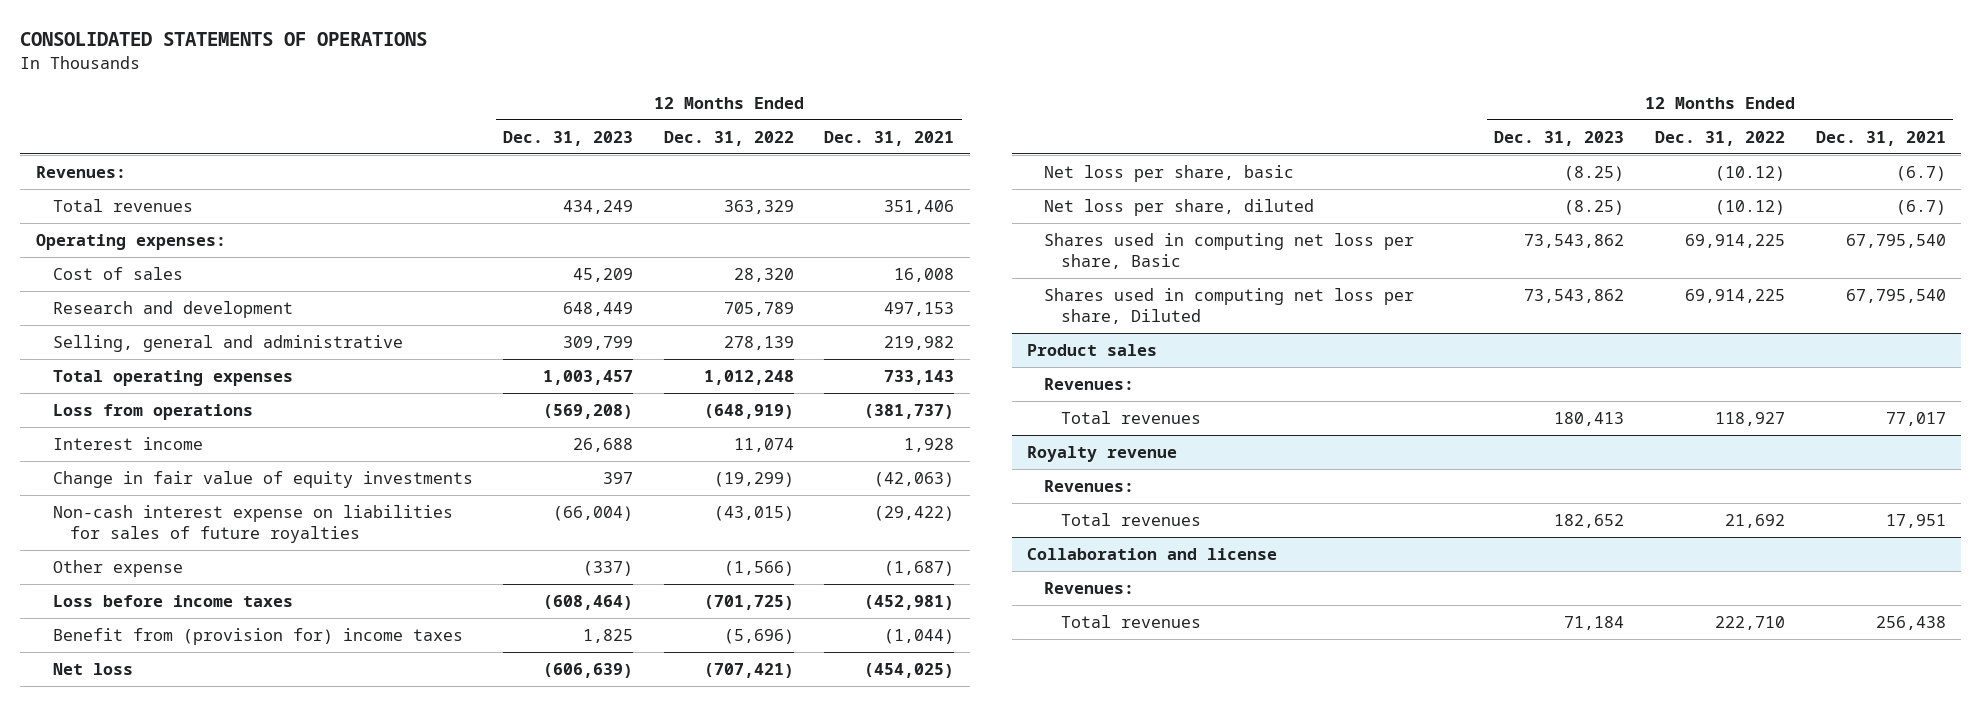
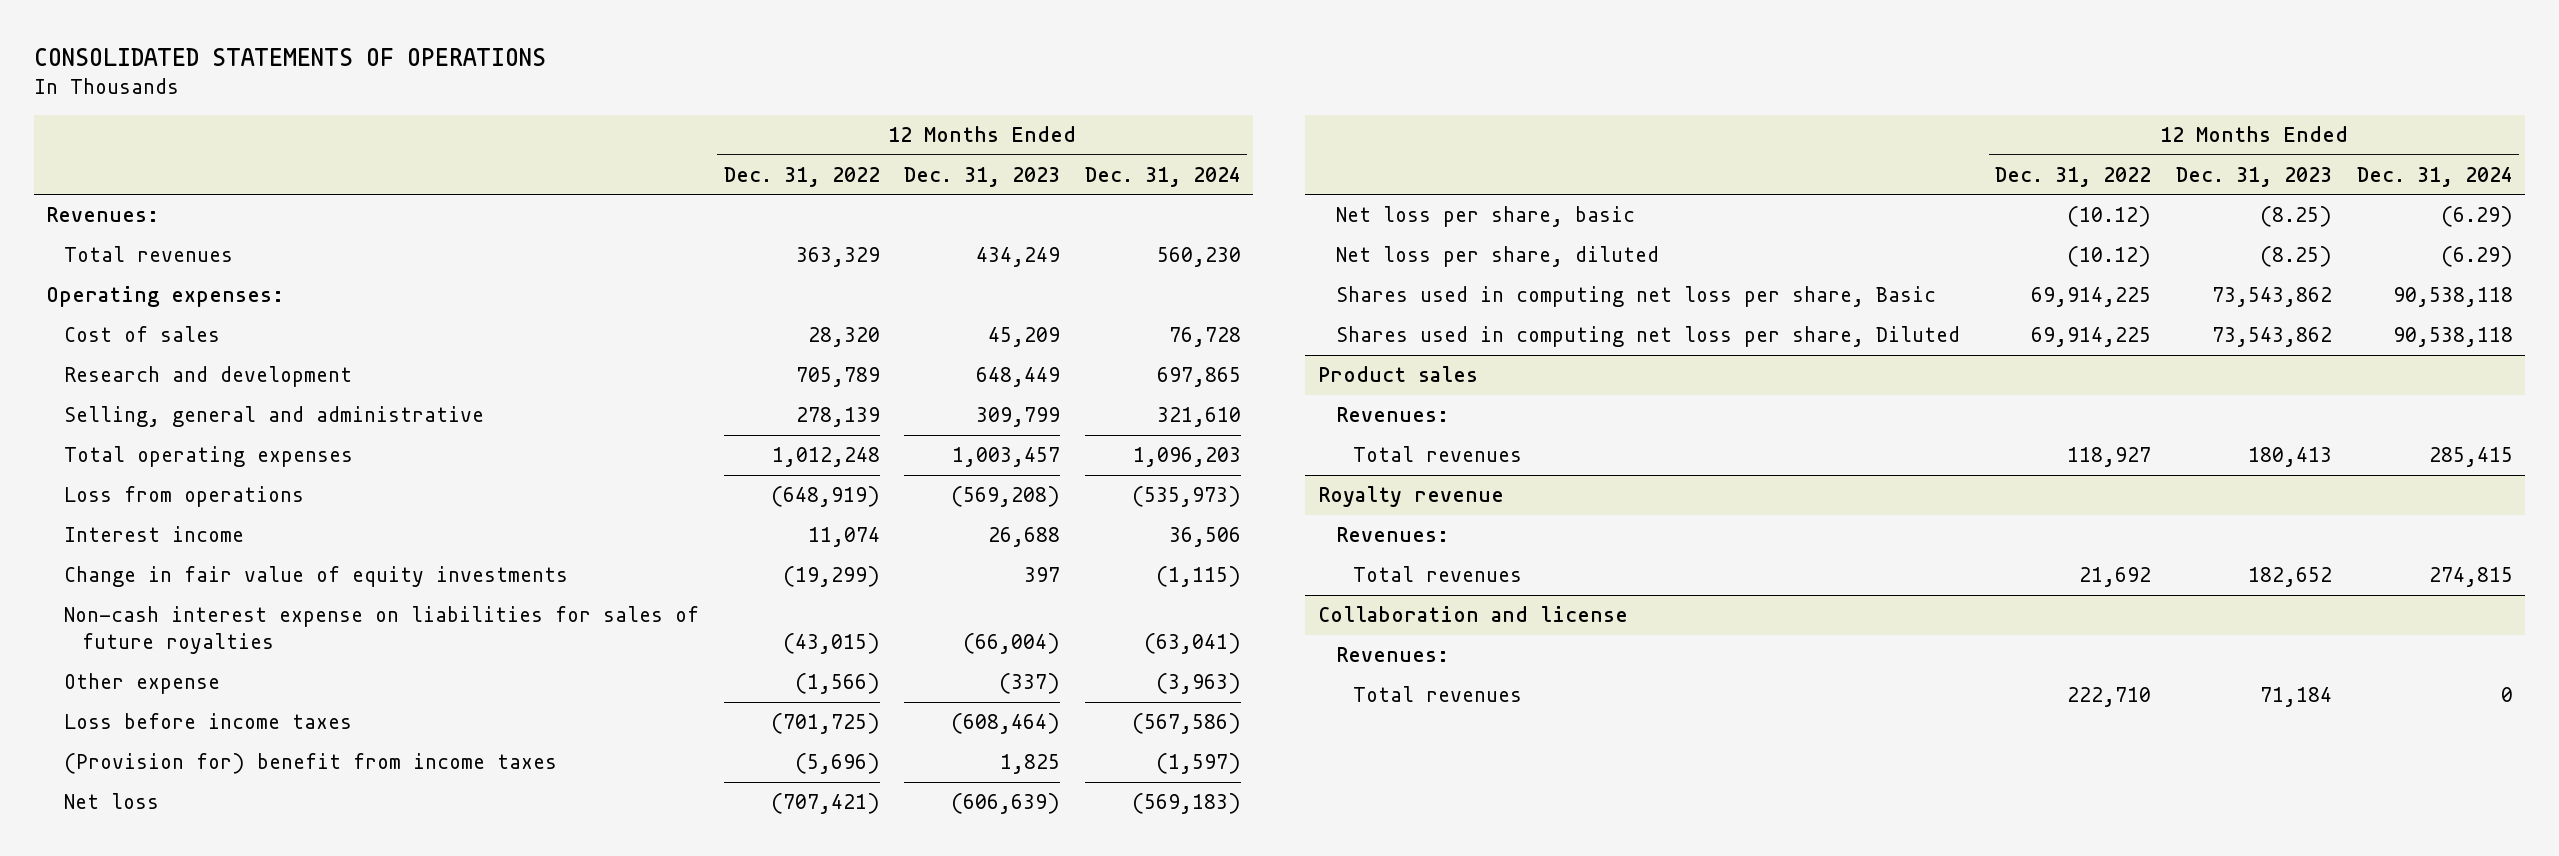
[824,130,955,146] Dec. 31, 2021 -> none
none -> [1085,166,1242,187] Dec. 31, 2024
[52,628,463,646] Benefit from (provision for) income taxes -> [63,753,557,775] (Provision for) benefit from income taxes

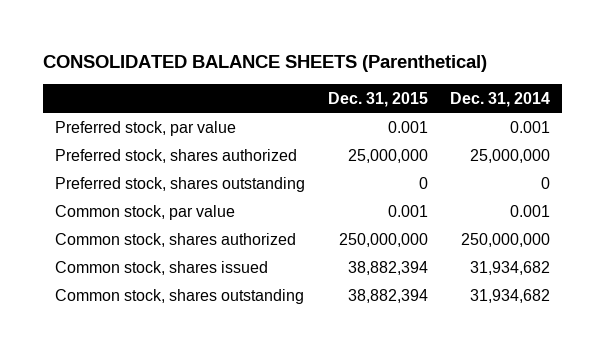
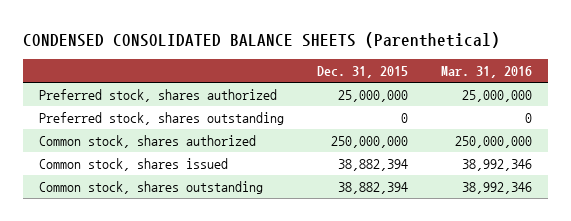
[43,55,488,73] CONSOLIDATED BALANCE SHEETS (Parenthetical) -> [22,31,500,48] CONDENSED CONSOLIDATED BALANCE SHEETS (Parenthetical)
[450,91,551,107] Dec. 31, 2014 -> none
none -> [440,66,532,79] Mar. 31, 2016
[54,120,236,136] Preferred stock, par value -> none
[54,204,235,220] Common stock, par value -> none

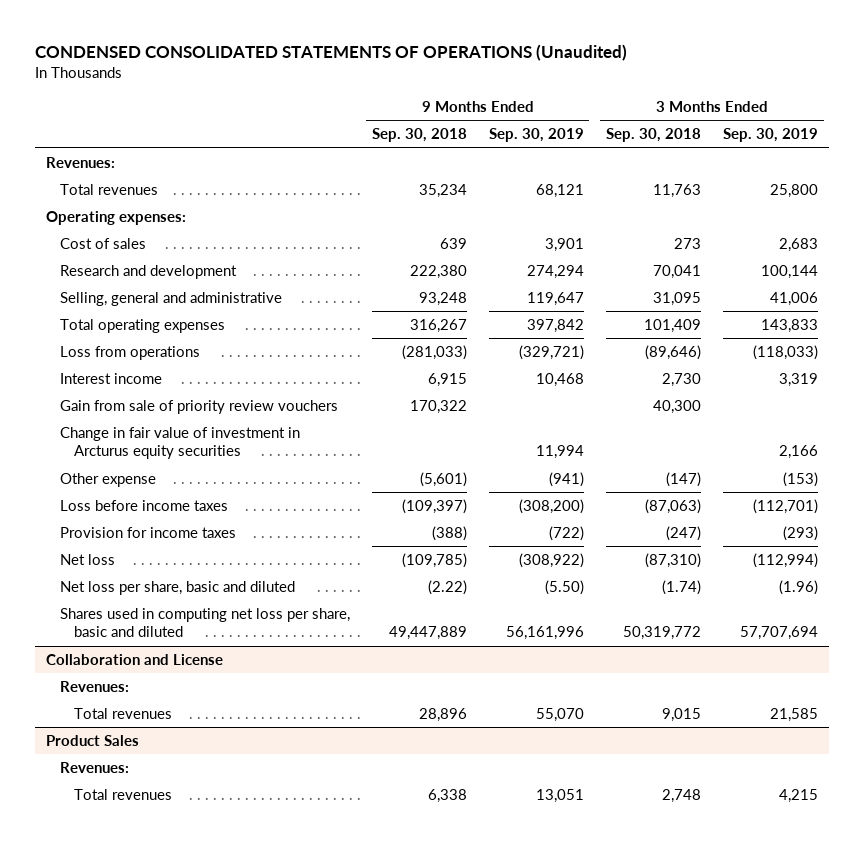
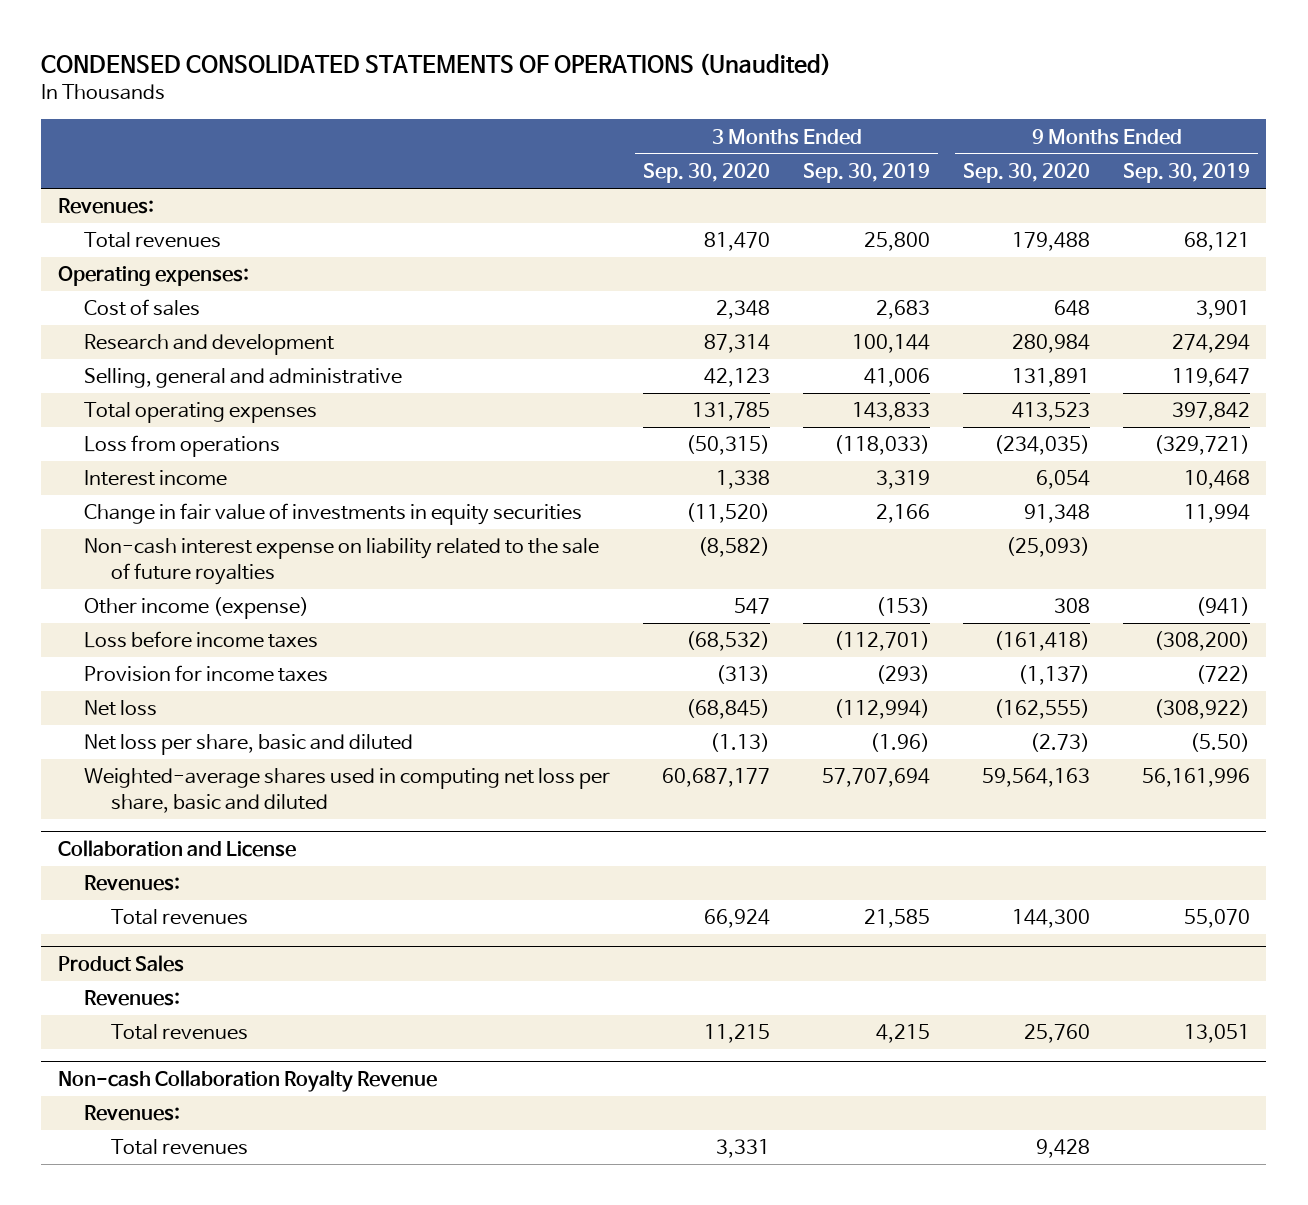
[371,128,467,143] Sep. 30, 2018 -> none
[605,128,701,143] Sep. 30, 2018 -> none
none -> [643,163,771,184] Sep. 30, 2020
none -> [963,163,1091,184] Sep. 30, 2020
[59,400,338,415] Gain from sale of priority review vouchers -> none
[59,427,300,460] Change in fair value of investment in Arcturus equity securities -> [84,503,583,526] Change in fair value of investments in equity securities
none -> [84,538,600,586] Non-cash interest expense on liability related to the sale of future royalties
[59,473,156,488] Other expense -> [84,597,310,620] Other income (expense)
[59,608,350,638] Shares used in computing net loss per share, basic and diluted -> [84,768,611,814] Weighted-average shares used in computing net loss per share, basic and diluted
none -> [57,1070,437,1093] Non-cash Collaboration Royalty Revenue
none -> [84,1105,181,1122] Revenues:
none -> [110,1139,248,1156] Total revenues

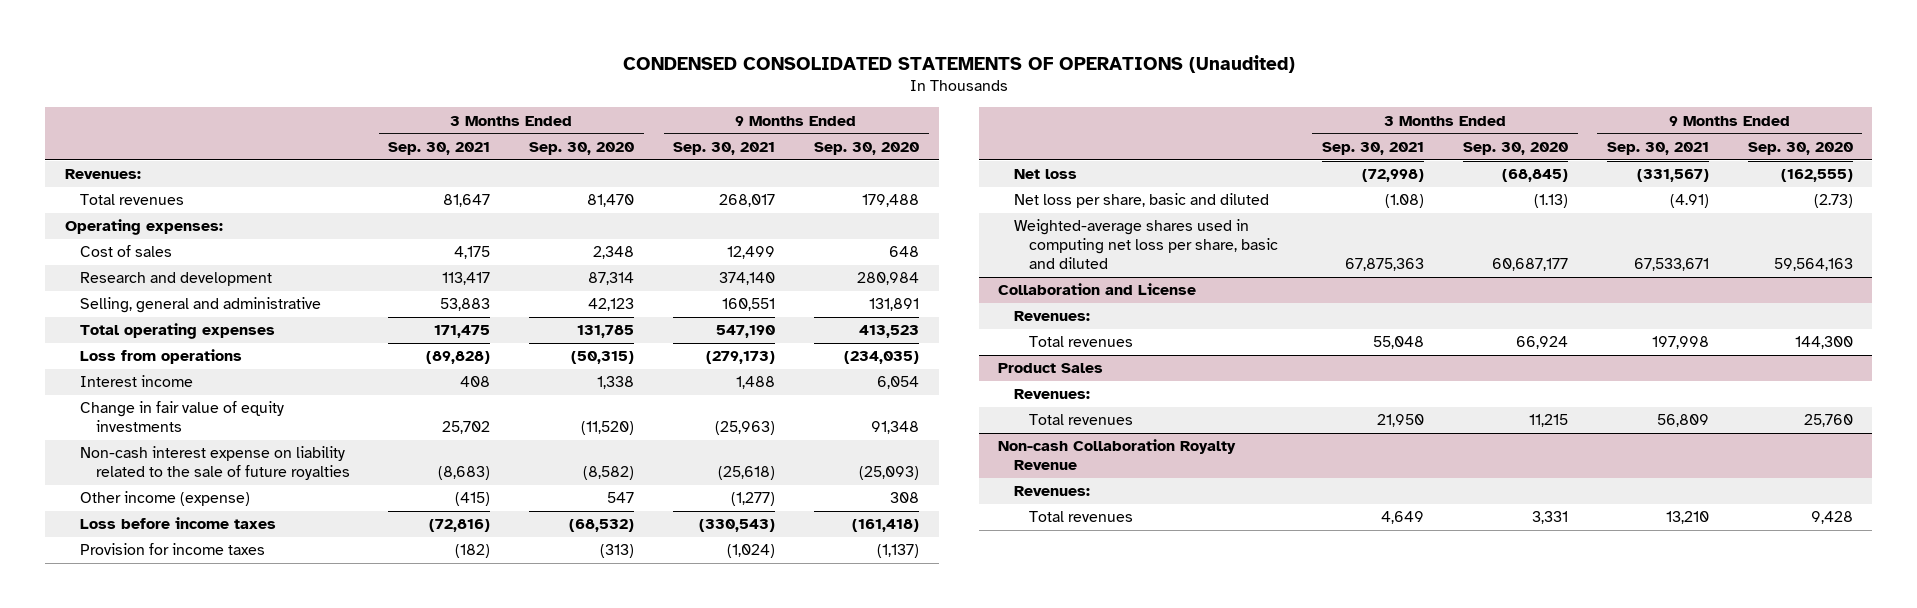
[803,163,931,184] Sep. 30, 2019 -> none
[1122,163,1250,184] Sep. 30, 2019 -> none
none -> [388,141,491,155] Sep. 30, 2021
none -> [673,141,776,155] Sep. 30, 2021
[84,503,583,526] Change in fair value of investments in equity securities -> [80,401,285,433] Change in fair value of equity investments

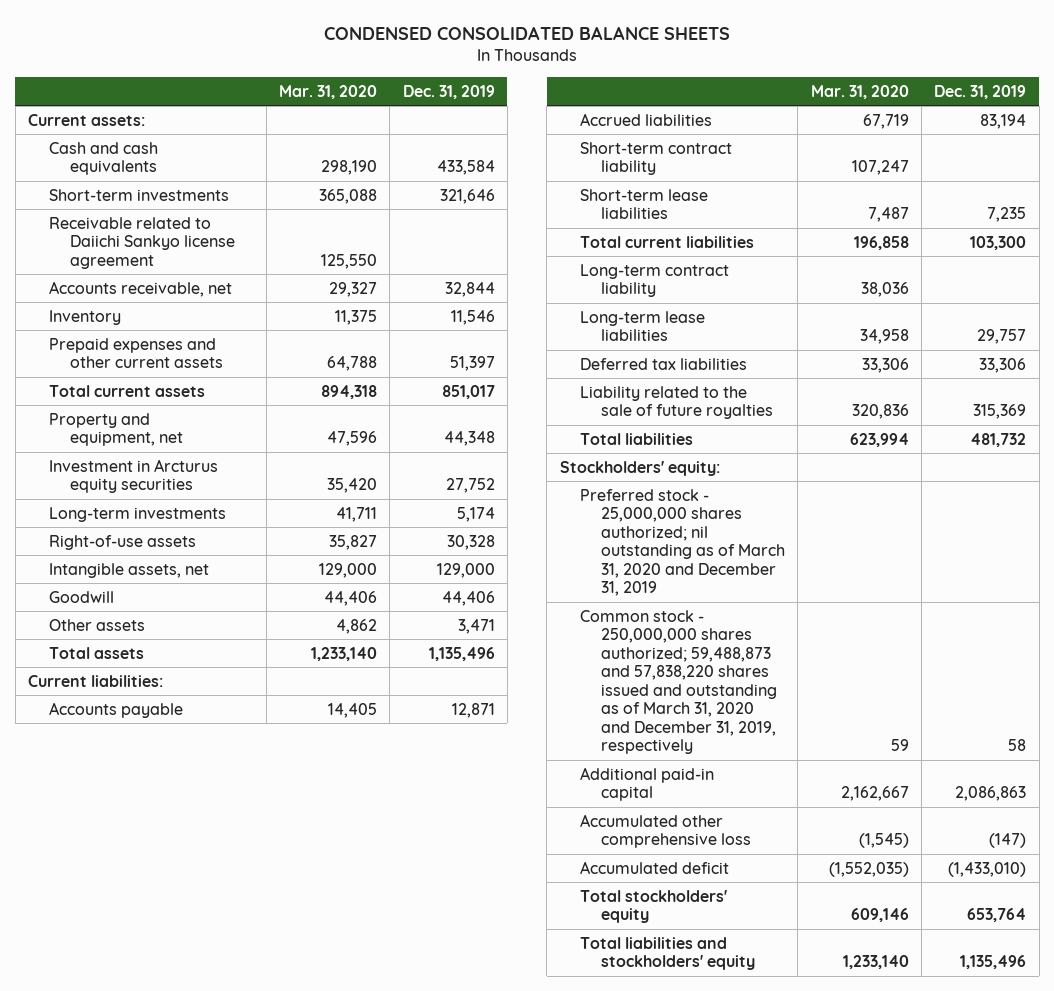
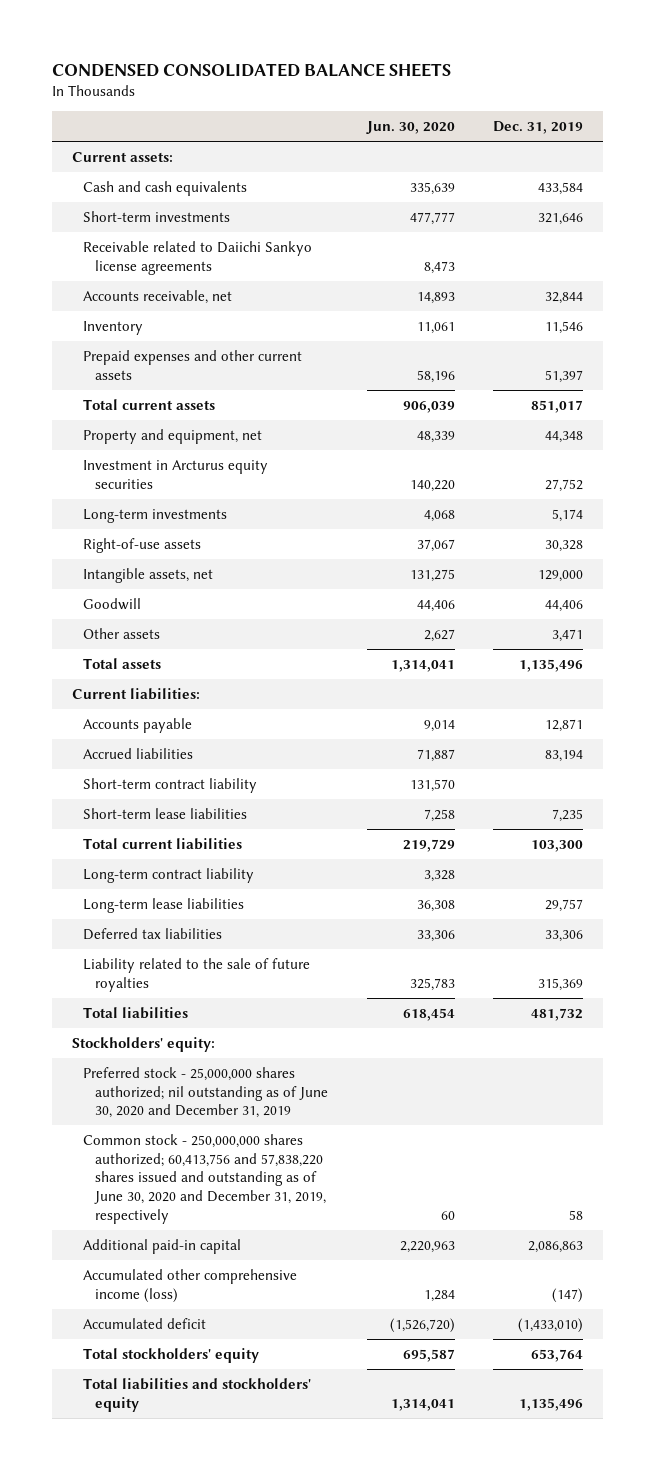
[279,84,378,99] Mar. 31, 2020 -> none
none -> [365,121,455,135] Jun. 30, 2020
[48,216,235,269] Receivable related to Daiichi Sankyo license agreement -> [83,240,313,275] Receivable related to Daiichi Sankyo license agreements
[580,488,786,597] Preferred stock - 25,000,000 shares authorized; nil outstanding as of March 31, 2020 and December 31, 2019 -> [83,1066,329,1119] Preferred stock - 25,000,000 shares authorized; nil outstanding as of June 30, 2020 and December 31, 2019
[580,609,778,755] Common stock - 250,000,000 shares authorized; 59,488,873 and 57,838,220 shares issued and outstanding as of March 31, 2020 and December 31, 2019, respectively -> [83,1133,327,1224] Common stock - 250,000,000 shares authorized; 60,413,756 and 57,838,220 shares issued and outstanding as of June 30, 2020 and December 31, 2019, respectively
[580,813,752,849] Accumulated other comprehensive loss -> [83,1268,298,1303] Accumulated other comprehensive income (loss)

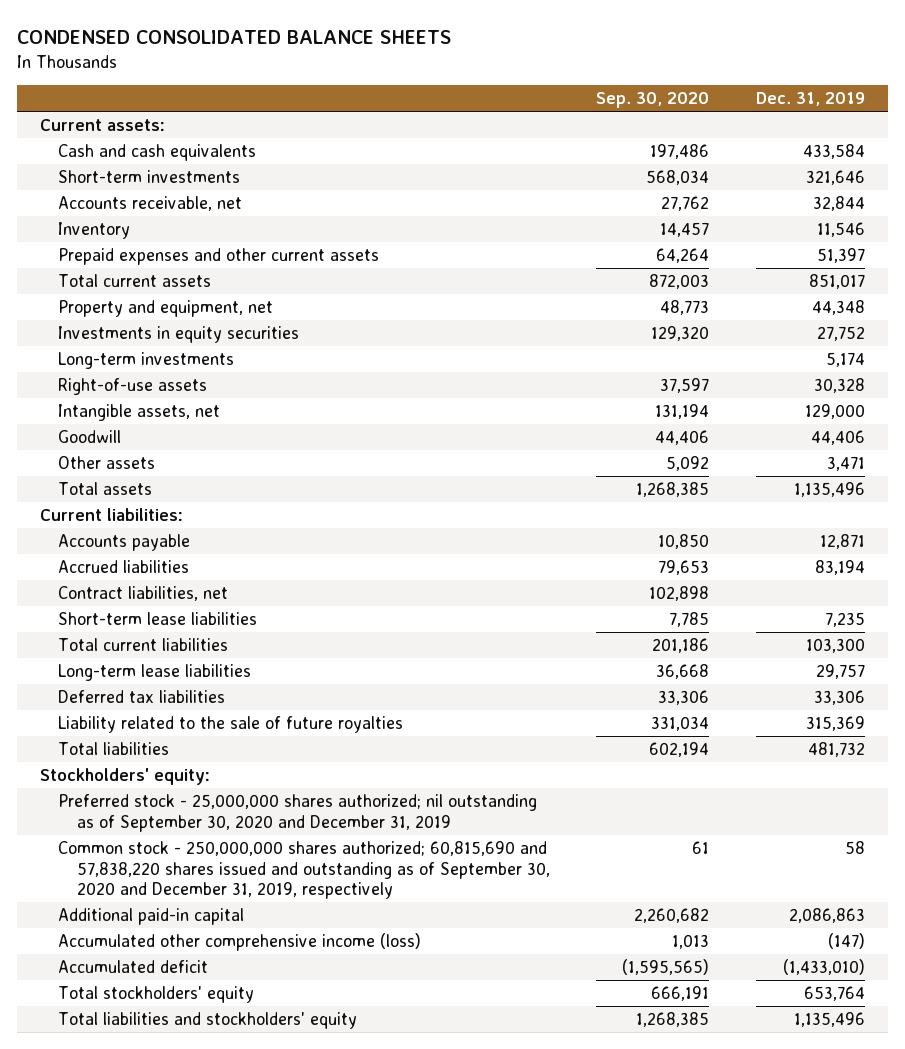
[365,121,455,135] Jun. 30, 2020 -> none
none -> [596,92,710,109] Sep. 30, 2020
[83,240,313,275] Receivable related to Daiichi Sankyo license agreements -> none
[83,459,269,489] Investment in Arcturus equity securities -> [58,326,300,344] Investments in equity securities
[83,777,258,793] Short-term contract liability -> none
none -> [58,586,229,602] Contract liabilities, net
[83,867,255,883] Long-term contract liability -> none
[83,1066,329,1119] Preferred stock - 25,000,000 shares authorized; nil outstanding as of June 30, 2020 and December 31, 2019 -> [58,794,538,832] Preferred stock - 25,000,000 shares authorized; nil outstanding as of September 30, 2020 and December 31, 2019
[83,1133,327,1224] Common stock - 250,000,000 shares authorized; 60,413,756 and 57,838,220 shares issued and outstanding as of June 30, 2020 and December 31, 2019, respectively -> [58,841,550,900] Common stock - 250,000,000 shares authorized; 60,815,690 and 57,838,220 shares issued and outstanding as of September 30, 2020 and December 31, 2019, respectively

